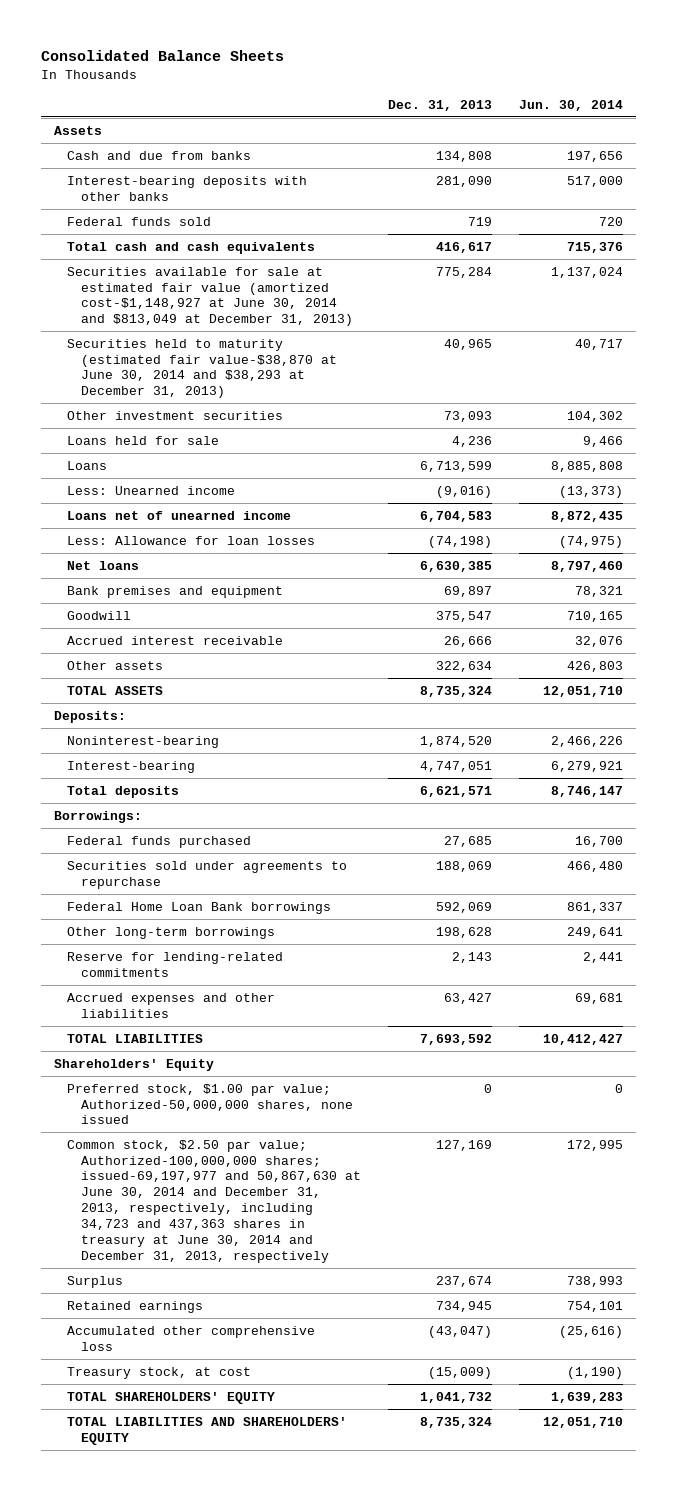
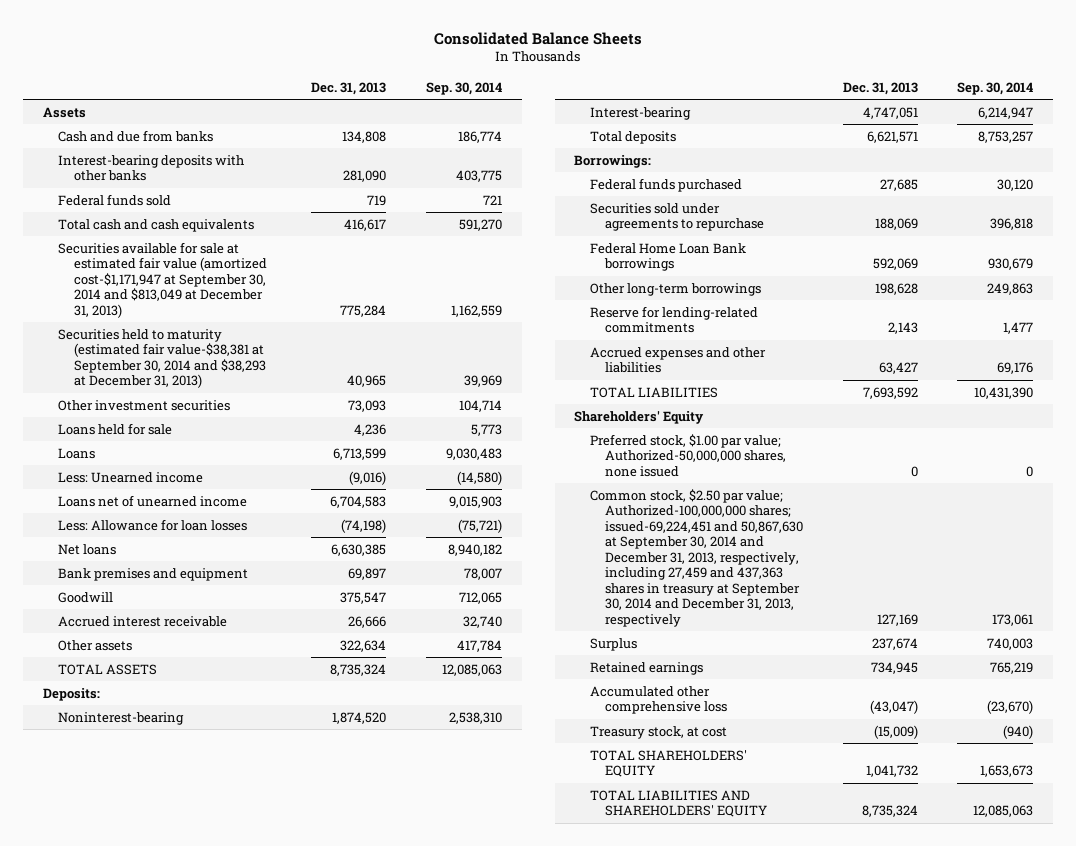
[518,99,623,111] Jun. 30, 2014 -> none
none -> [425,81,502,95] Sep. 30, 2014
[67,266,353,327] Securities available for sale at estimated fair value (amortized cost-$1,148,927 at June 30, 2014 and $813,049 at December 31, 2013) -> [58,241,267,318] Securities available for sale at estimated fair value (amortized cost-$1,171,947 at September 30, 2014 and $813,049 at December 31, 2013)
[67,338,337,399] Securities held to maturity (estimated fair value-$38,870 at June 30, 2014 and $38,293 at December 31, 2013) -> [58,328,266,389] Securities held to maturity (estimated fair value-$38,381 at September 30, 2014 and $38,293 at December 31, 2013)
[67,1139,361,1263] Common stock, $2.50 par value; Authorized-100,000,000 shares; issued-69,197,977 and 50,867,630 at June 30, 2014 and December 31, 2013, respectively, including 34,723 and 437,363 shares in treasury at June 30, 2014 and December 31, 2013, respectively -> [589,488,804,627] Common stock, $2.50 par value; Authorized-100,000,000 shares; issued-69,224,451 and 50,867,630 at September 30, 2014 and December 31, 2013, respectively, including 27,459 and 437,363 shares in treasury at September 30, 2014 and December 31, 2013, respectively

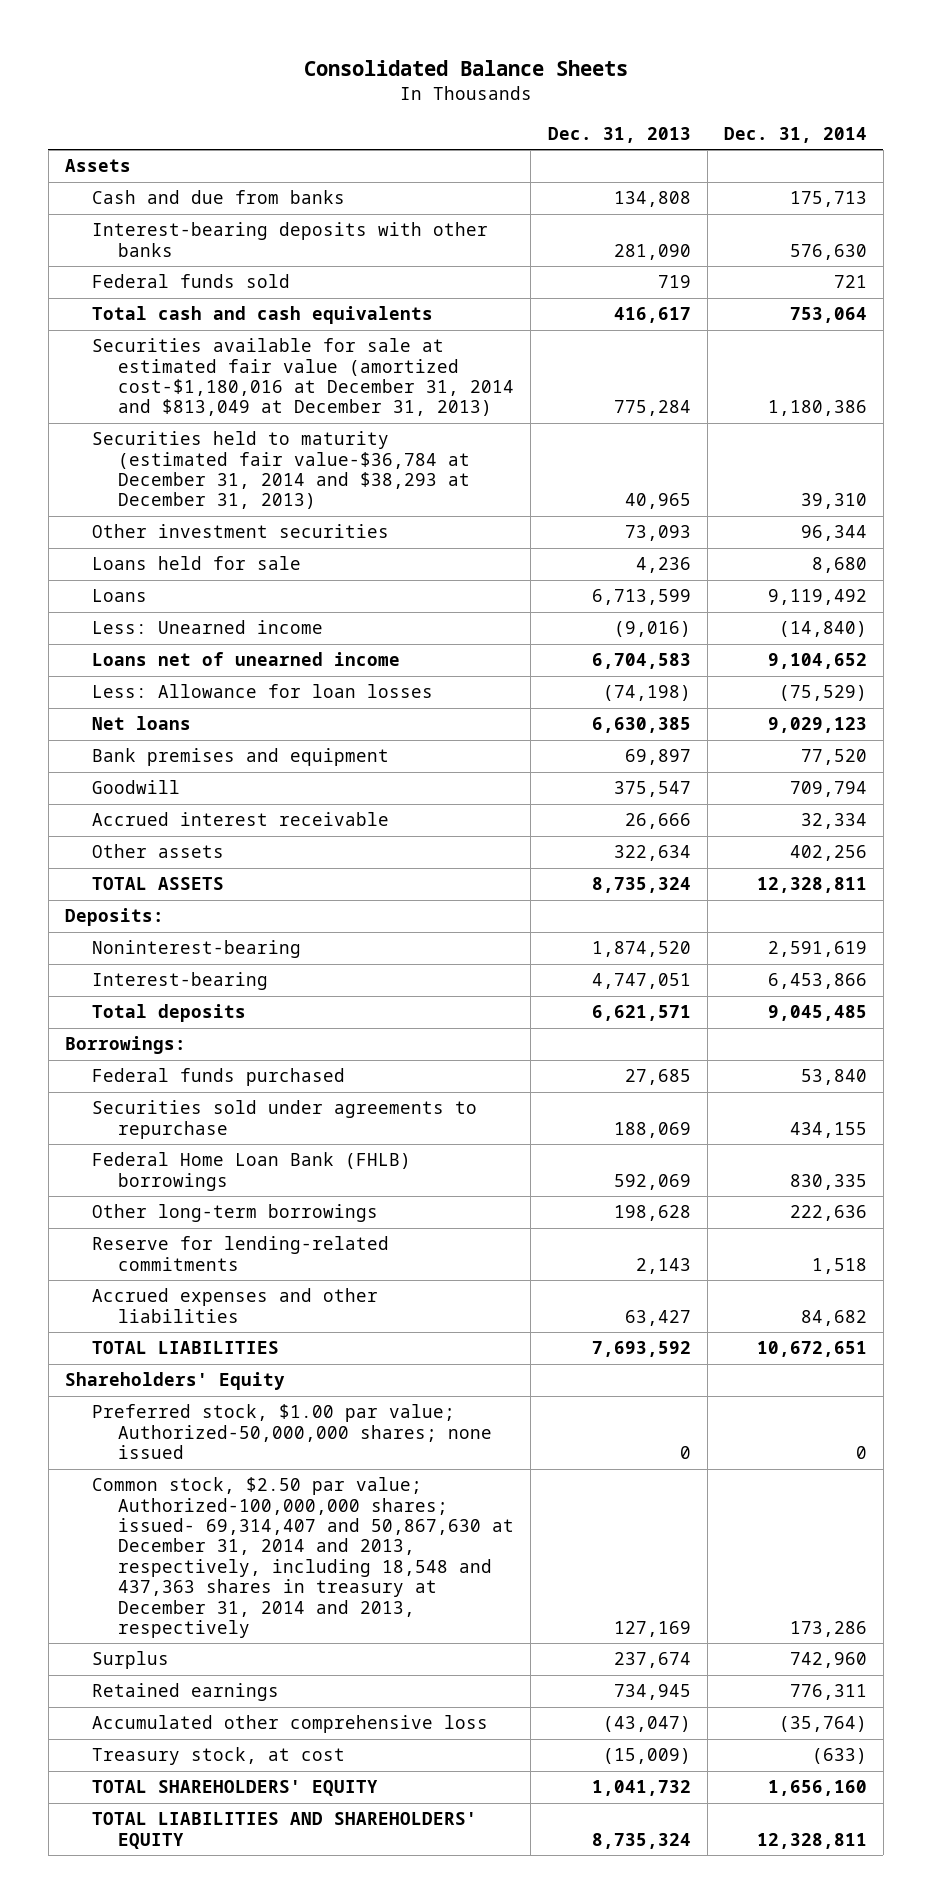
[425,81,502,95] Sep. 30, 2014 -> none
none -> [723,126,867,143] Dec. 31, 2014
[58,241,267,318] Securities available for sale at estimated fair value (amortized cost-$1,171,947 at September 30, 2014 and $813,049 at December 31, 2013) -> [91,338,515,417] Securities available for sale at estimated fair value (amortized cost-$1,180,016 at December 31, 2014 and $813,049 at December 31, 2013)
[58,328,266,389] Securities held to maturity (estimated fair value-$38,381 at September 30, 2014 and $38,293 at December 31, 2013) -> [91,431,471,510] Securities held to maturity (estimated fair value-$36,784 at December 31, 2014 and $38,293 at December 31, 2013)
[589,242,746,272] Federal Home Loan Bank borrowings -> [91,1152,411,1191] Federal Home Loan Bank (FHLB) borrowings
[589,433,787,477] Preferred stock, $1.00 par value; Authorized-50,000,000 shares, none issued -> [91,1404,493,1460] Preferred stock, $1.00 par value; Authorized-50,000,000 shares; none issued
[589,488,804,627] Common stock, $2.50 par value; Authorized-100,000,000 shares; issued-69,224,451 and 50,867,630 at September 30, 2014 and December 31, 2013, respectively, including 27,459 and 437,363 shares in treasury at September 30, 2014 and December 31, 2013, respectively -> [91,1477,515,1638] Common stock, $2.50 par value; Authorized-100,000,000 shares; issued- 69,314,407 and 50,867,630 at December 31, 2014 and 2013, respectively, including 18,548 and 437,363 shares in treasury at December 31, 2014 and 2013, respectively

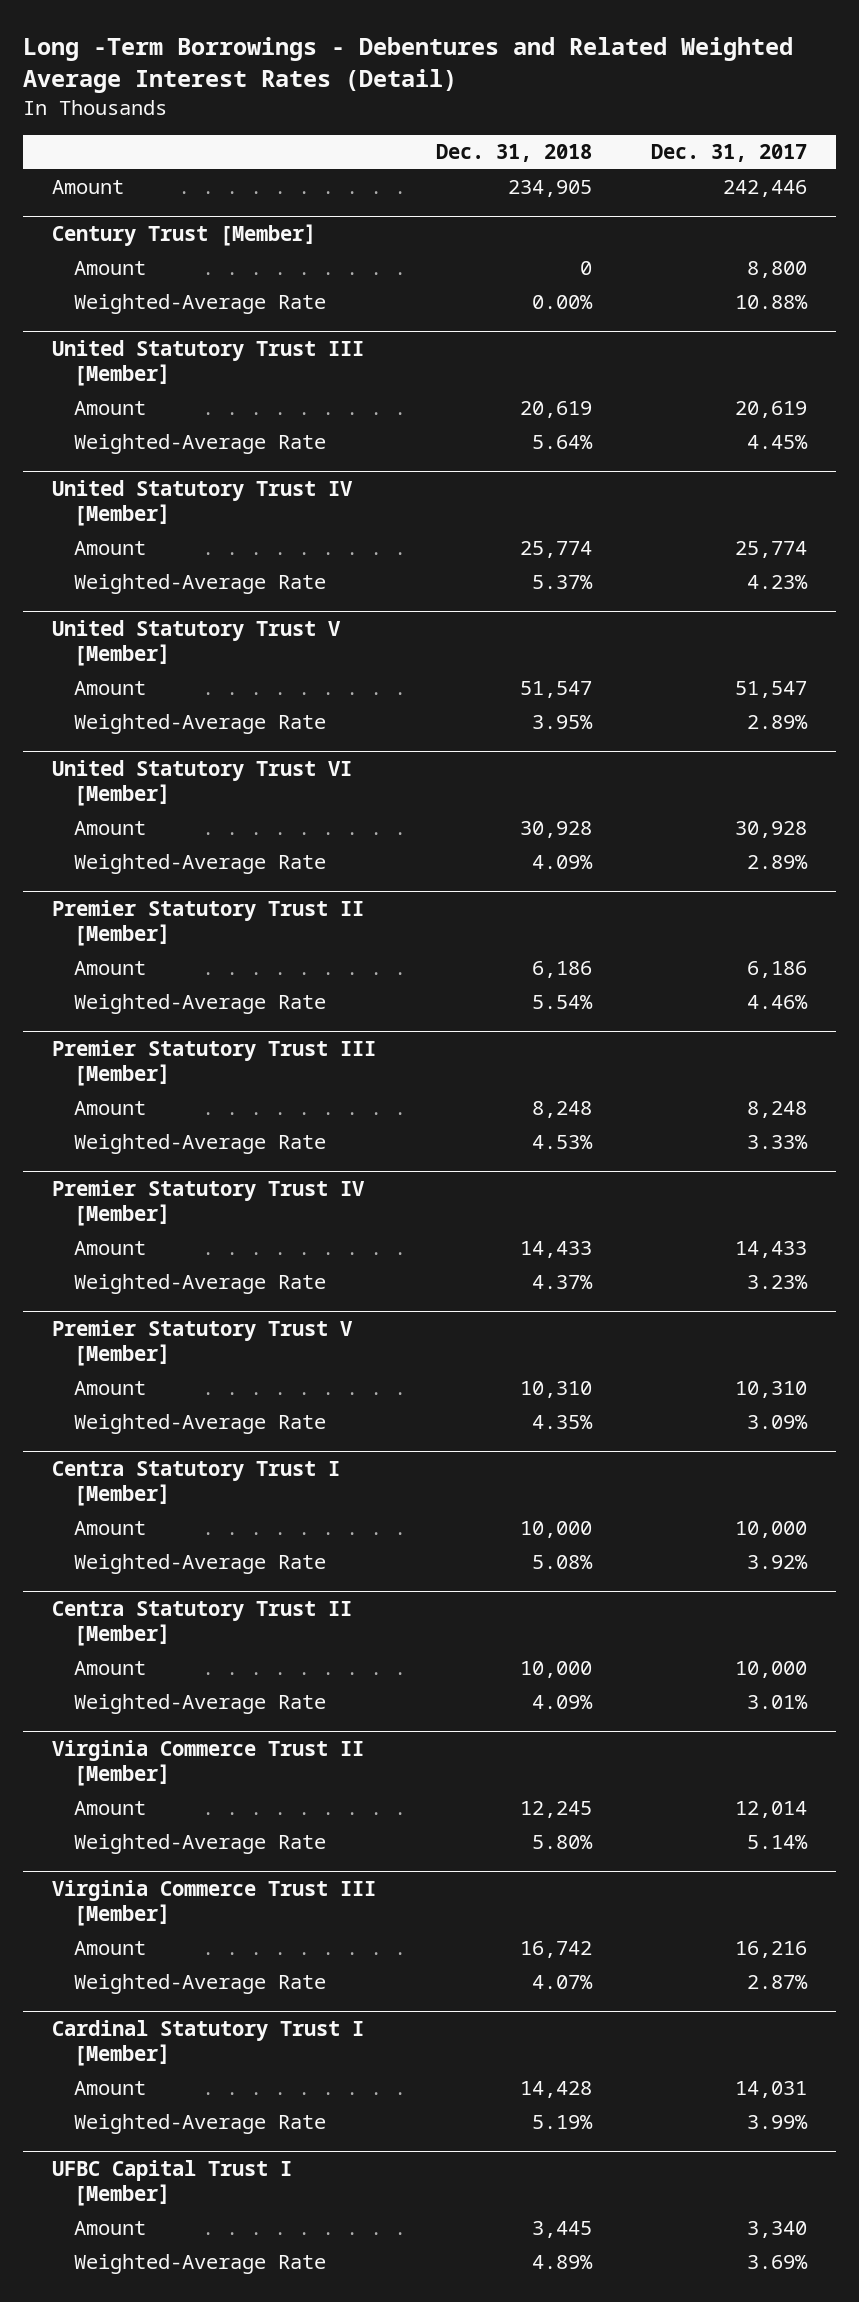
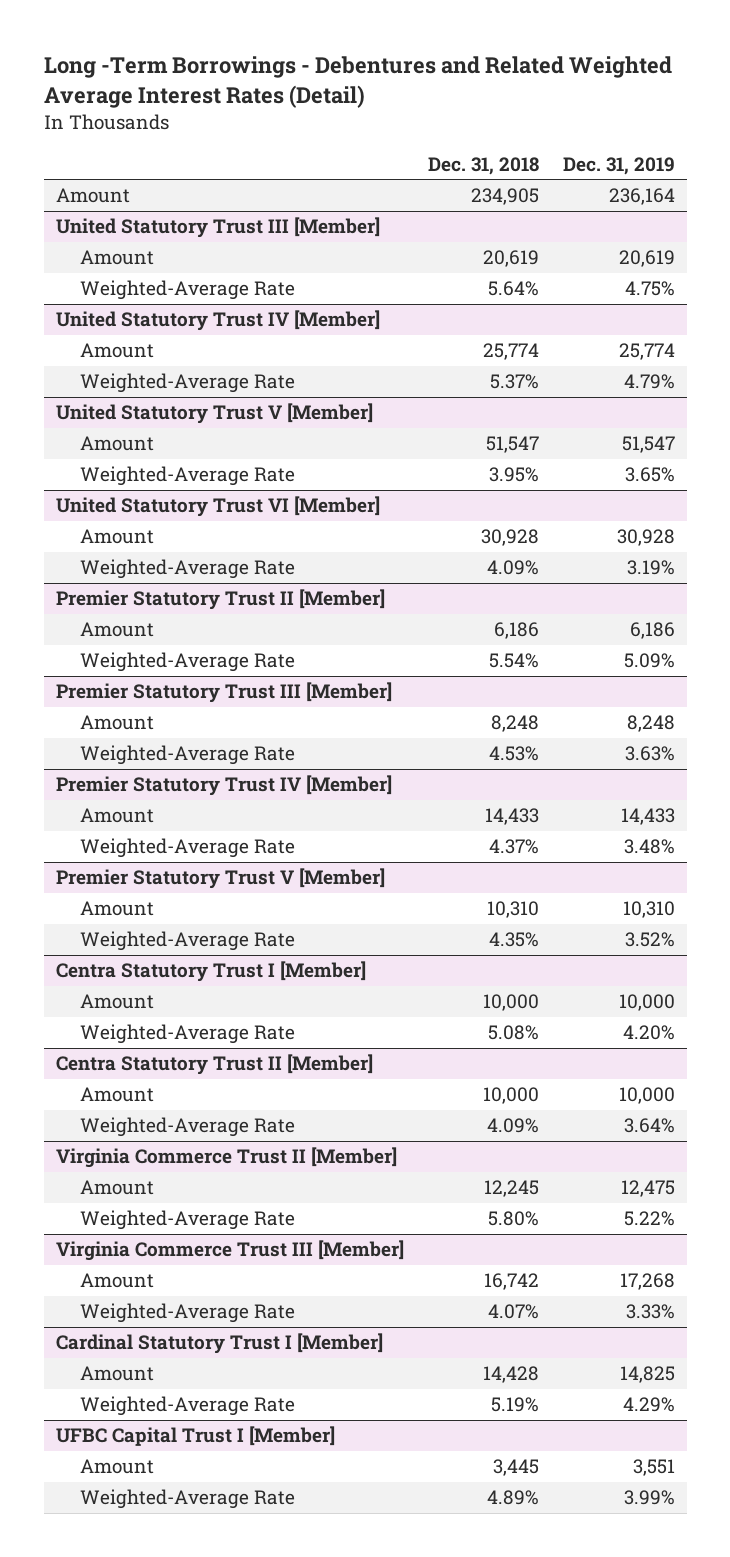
[650,144,807,163] Dec. 31, 2017 -> none
none -> [562,156,675,175] Dec. 31, 2019
[52,224,317,247] Century Trust [Member] -> none
[74,261,147,276] Amount -> none
[74,294,327,315] Weighted-Average Rate -> none

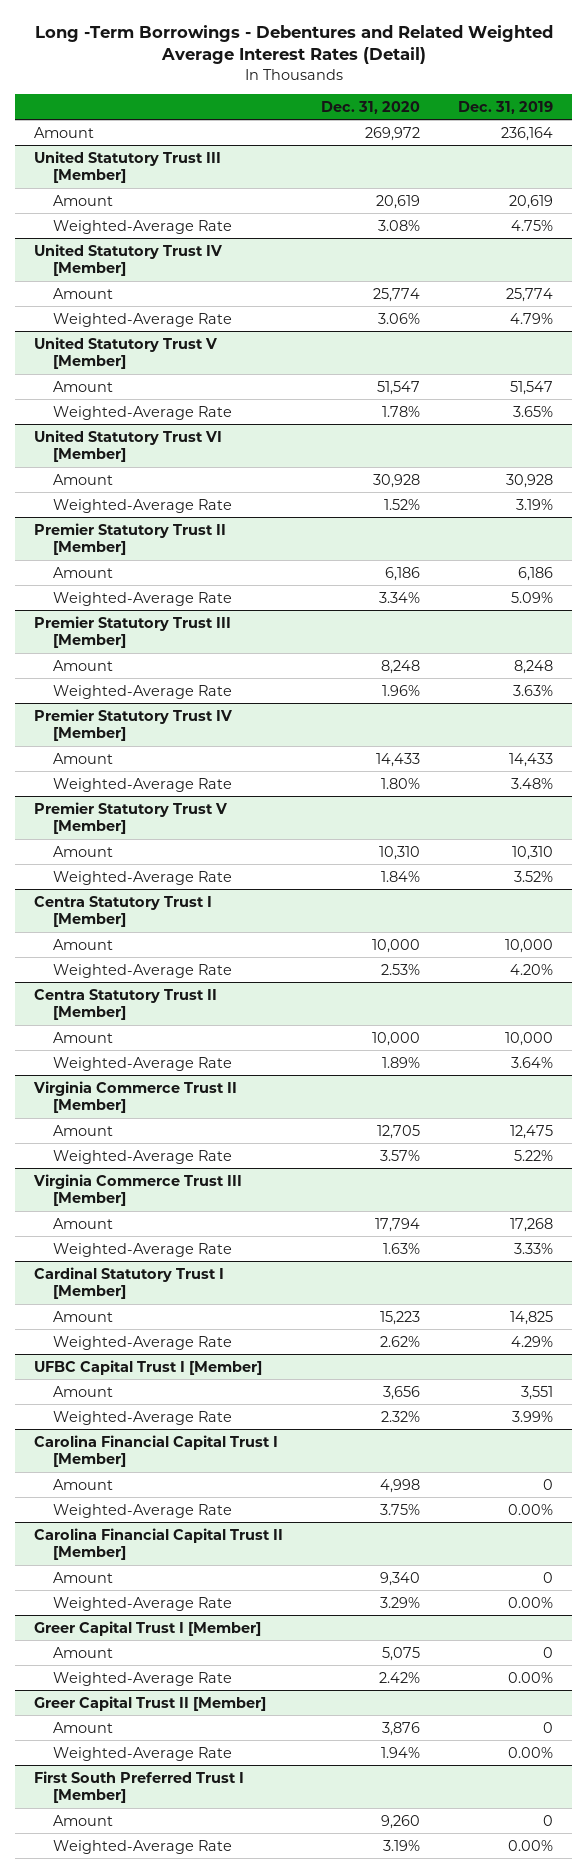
[427,156,539,175] Dec. 31, 2018 -> none
none -> [321,100,421,114] Dec. 31, 2020
none -> [34,1434,279,1468] Carolina Financial Capital Trust I [Member]
none -> [52,1478,113,1490] Amount
none -> [52,1503,232,1518] Weighted-Average Rate
none -> [34,1527,284,1561] Carolina Financial Capital Trust II [Member]
none -> [52,1571,113,1583] Amount
none -> [52,1596,232,1611] Weighted-Average Rate
none -> [34,1620,262,1636] Greer Capital Trust I [Member]
none -> [52,1646,113,1658] Amount
none -> [52,1671,232,1686] Weighted-Average Rate
none -> [34,1695,267,1711] Greer Capital Trust II [Member]
none -> [52,1721,113,1733] Amount
none -> [52,1746,232,1761] Weighted-Average Rate
none -> [34,1770,245,1804] First South Preferred Trust I [Member]
none -> [52,1814,113,1826] Amount
none -> [52,1839,232,1854] Weighted-Average Rate

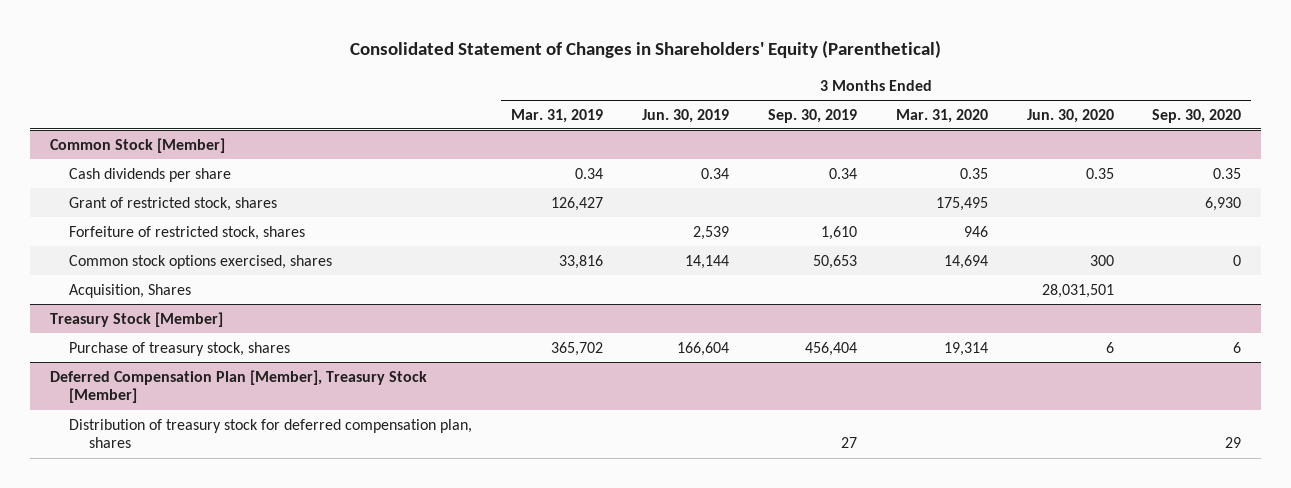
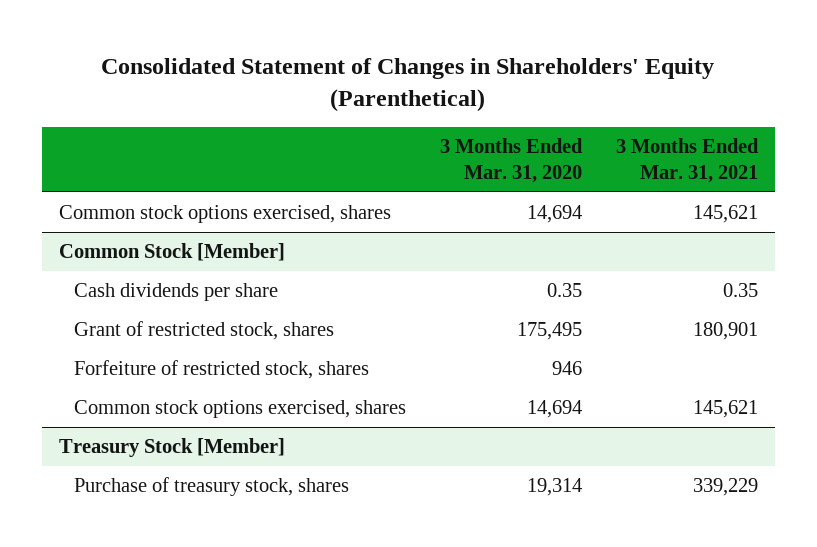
[511,108,604,123] Mar. 31, 2019 -> none
[642,108,730,123] Jun. 30, 2019 -> none
[767,108,857,123] Sep. 30, 2019 -> none
[1026,108,1114,123] Jun. 30, 2020 -> none
[1152,108,1242,123] Sep. 30, 2020 -> none
none -> [616,137,760,183] 3 Months Ended Mar. 31, 2021
none -> [58,205,391,224] Common stock options exercised, shares
[69,283,192,298] Acquisition, Shares -> none
[49,369,427,404] Deferred Compensation Plan [Member], Treasury Stock [Member] -> none
[69,418,473,449] Distribution of treasury stock for deferred compensation plan, shares -> none

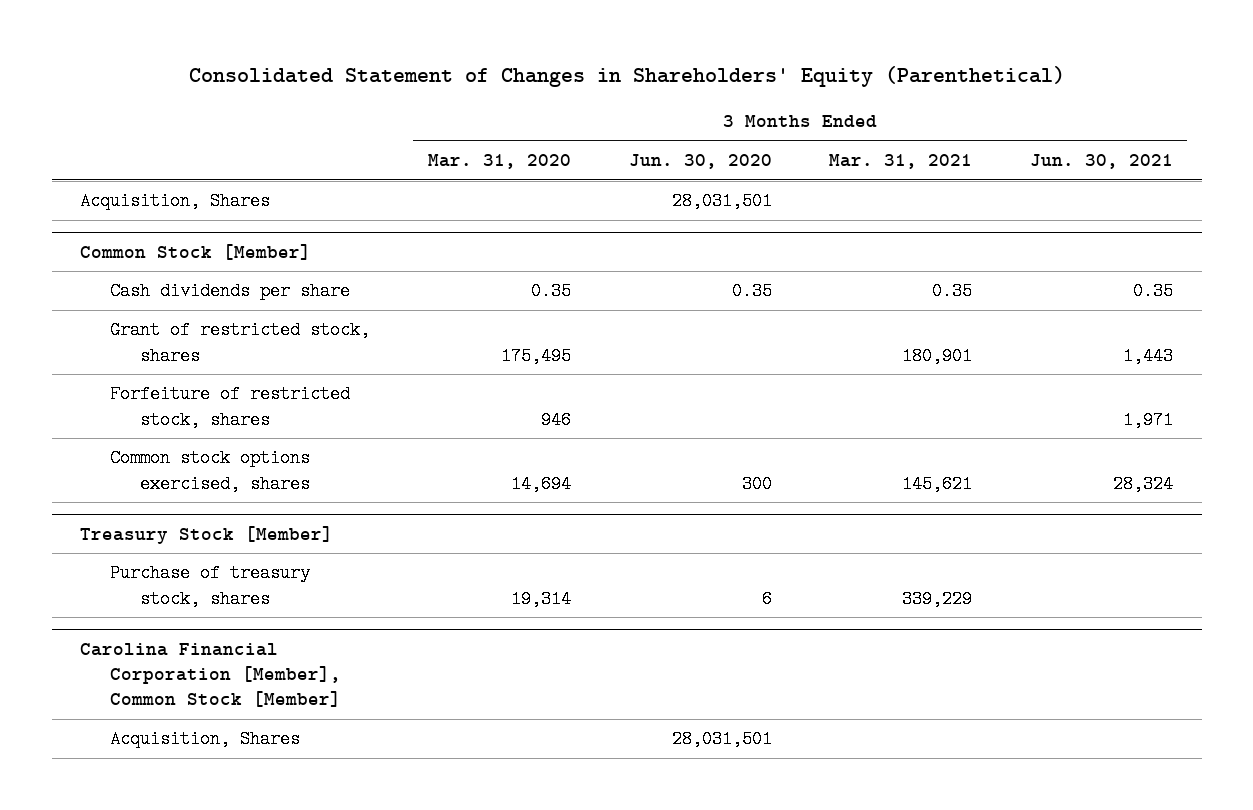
none -> [628,154,772,170] Jun. 30, 2020
none -> [1029,154,1173,170] Jun. 30, 2021
[58,205,391,224] Common stock options exercised, shares -> none
none -> [80,192,271,211] Acquisition, Shares
none -> [80,643,342,708] Carolina Financial Corporation [Member], Common Stock [Member]
none -> [110,730,301,749] Acquisition, Shares

